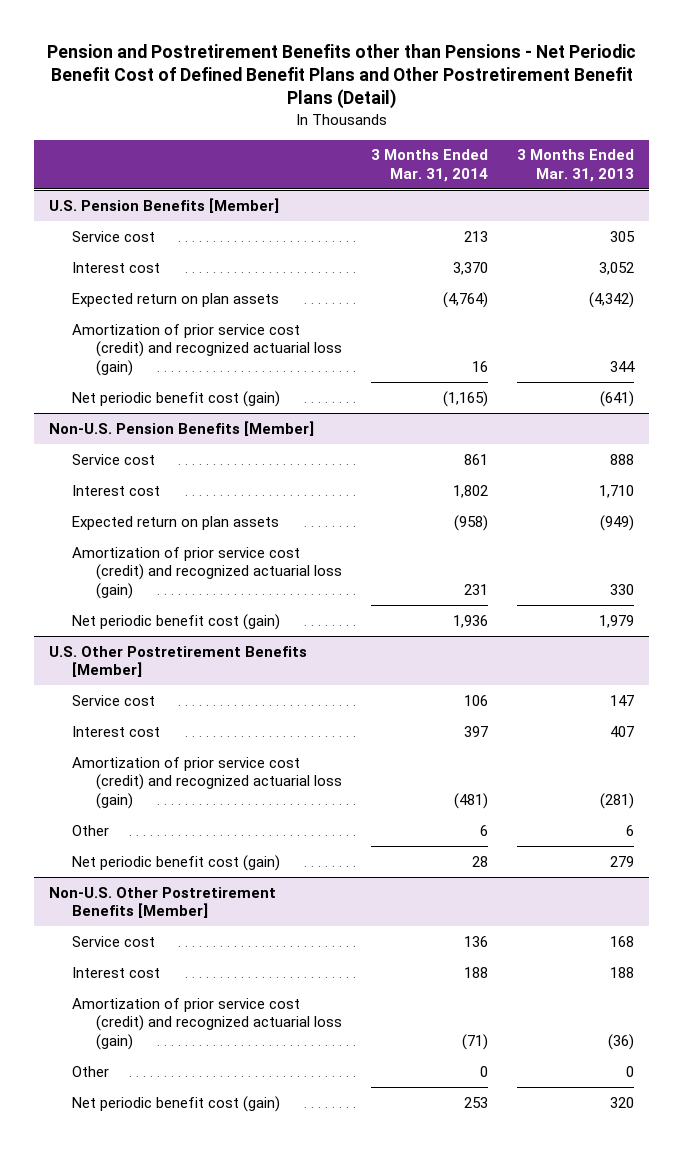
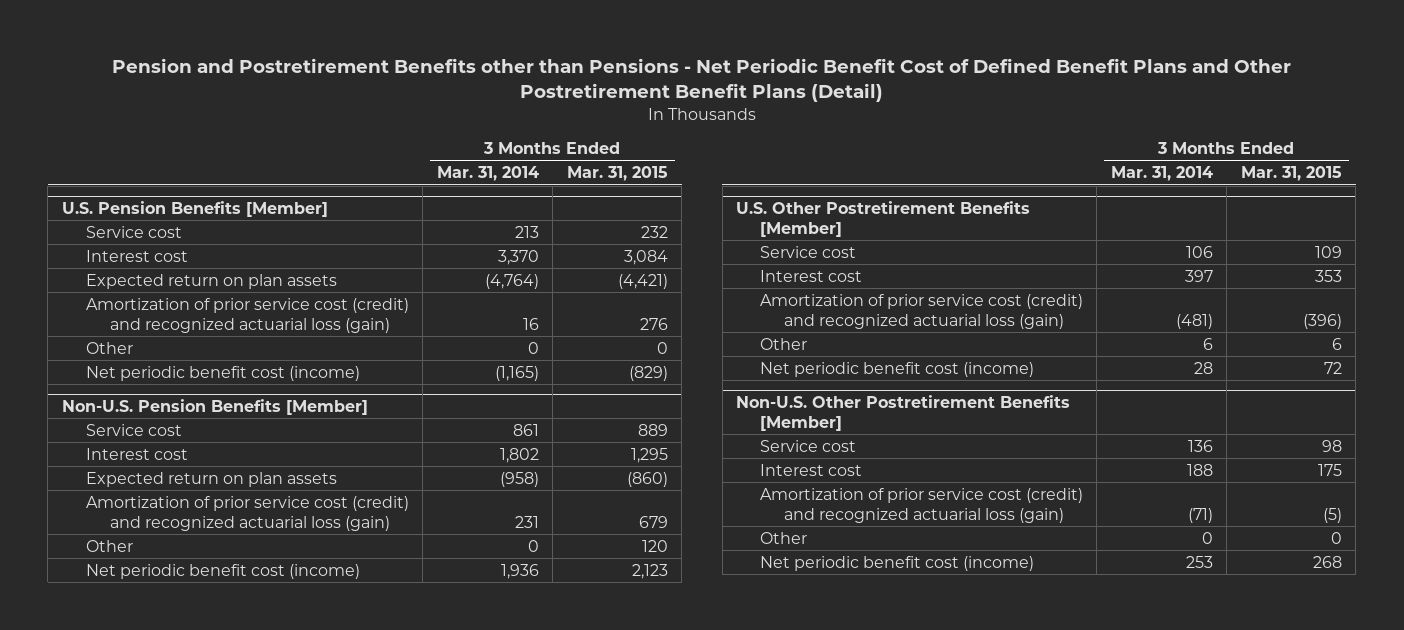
[517,149,635,182] 3 Months Ended Mar. 31, 2013 -> none
none -> [566,166,668,182] Mar. 31, 2015
none -> [85,341,133,354] Other
[72,390,281,407] Net periodic benefit cost (gain) -> [85,365,360,381] Net periodic benefit cost (income)
none -> [85,539,133,552] Other
[72,613,281,630] Net periodic benefit cost (gain) -> [85,563,360,579] Net periodic benefit cost (income)
[72,854,281,871] Net periodic benefit cost (gain) -> [759,361,1034,377] Net periodic benefit cost (income)
[72,1095,281,1112] Net periodic benefit cost (gain) -> [759,555,1034,571] Net periodic benefit cost (income)

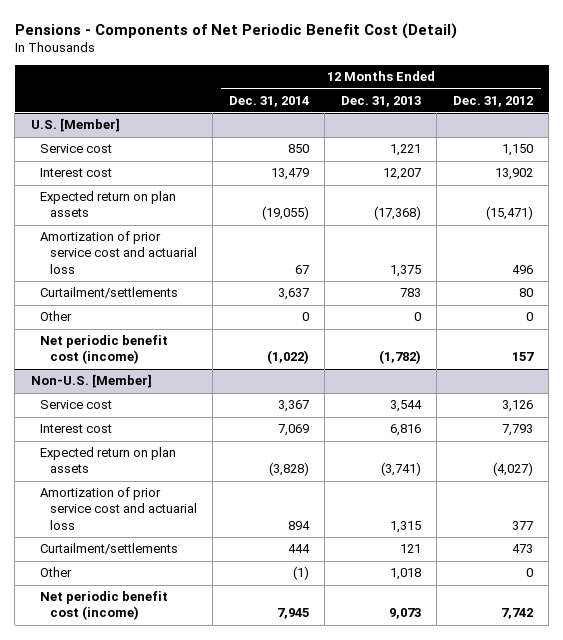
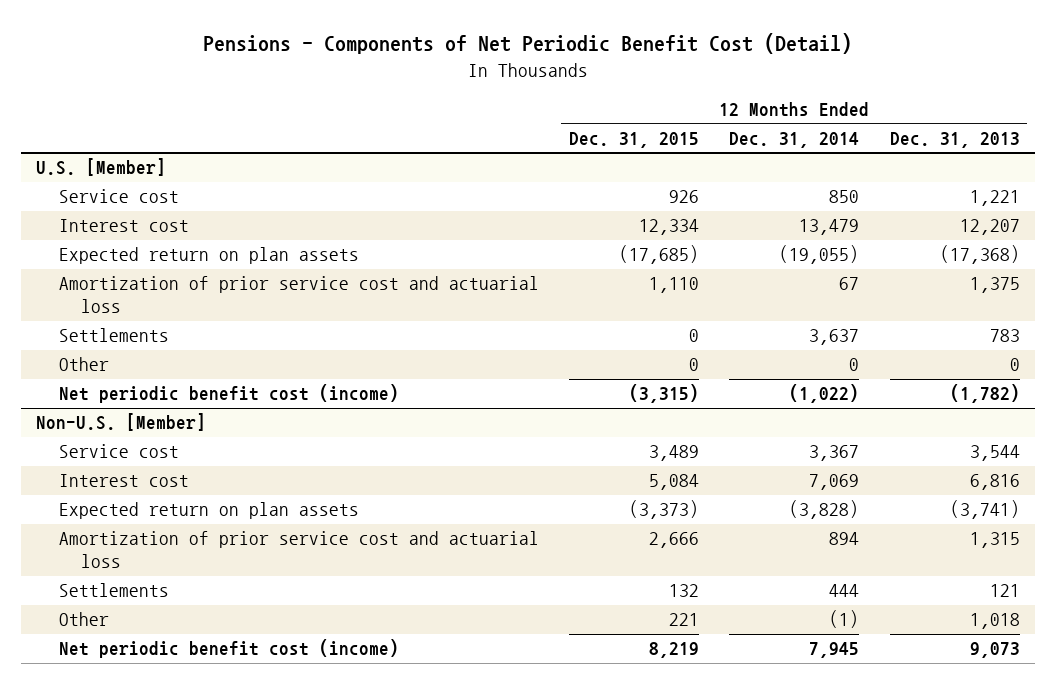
[452,95,533,107] Dec. 31, 2012 -> none
none -> [568,131,699,148] Dec. 31, 2015
[40,287,179,299] Curtailment/settlements -> [58,328,169,343] Settlements
[40,543,179,555] Curtailment/settlements -> [58,583,169,598] Settlements

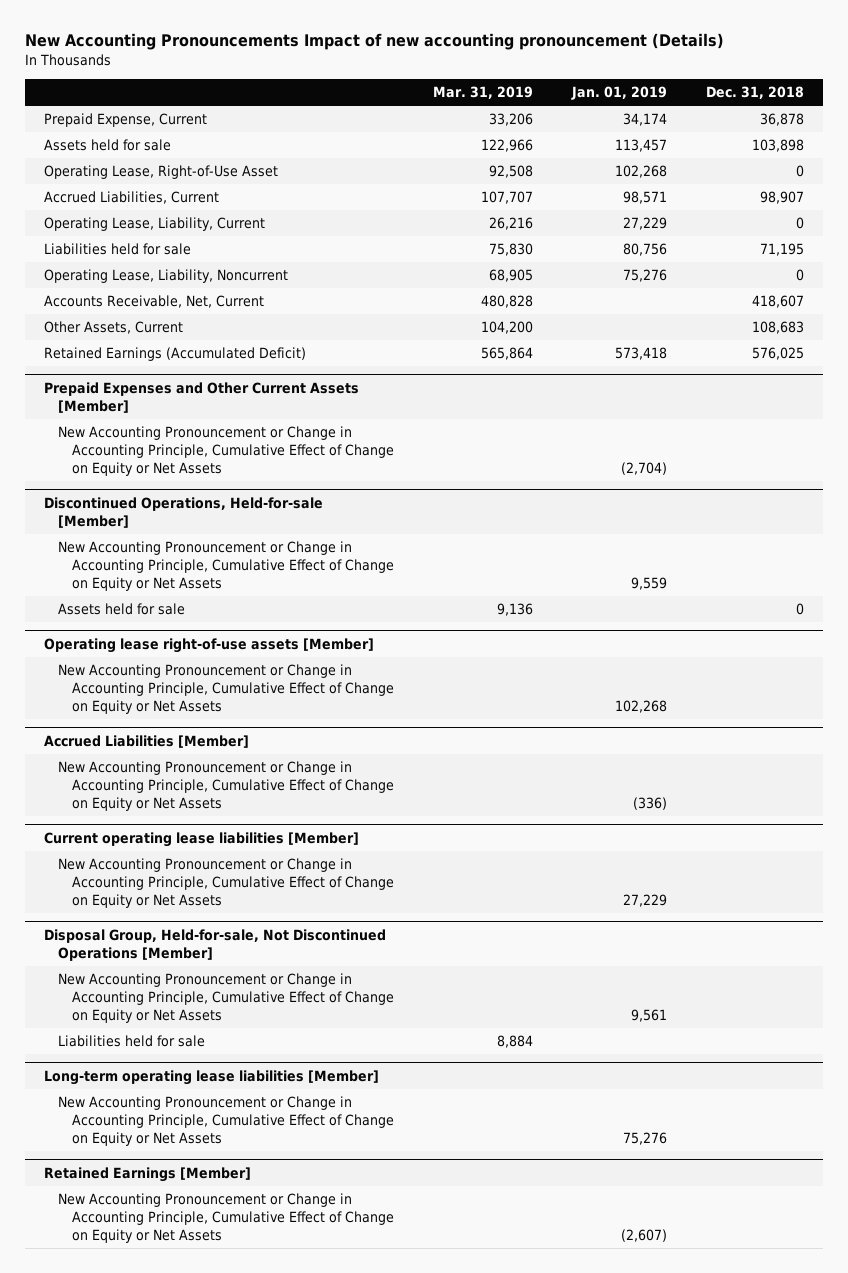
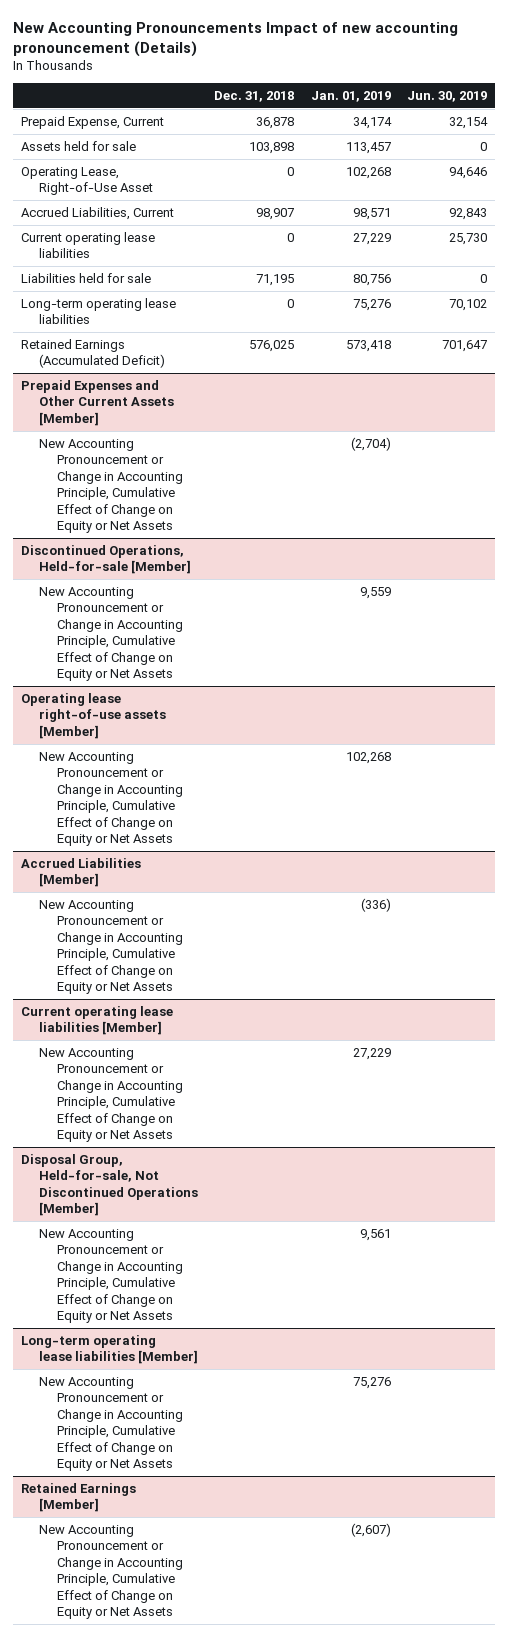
[432,85,533,99] Mar. 31, 2019 -> none
none -> [407,91,488,103] Jun. 30, 2019
[44,217,266,232] Operating Lease, Liability, Current -> [20,231,155,259] Current operating lease liabilities
[44,295,265,309] Accounts Receivable, Net, Current -> none
[44,321,184,335] Other Assets, Current -> none
[44,269,289,284] Operating Lease, Liability, Noncurrent -> [20,297,176,325] Long-term operating lease liabilities
[58,603,186,616] Assets held for sale -> none
[58,1035,206,1048] Liabilities held for sale -> none

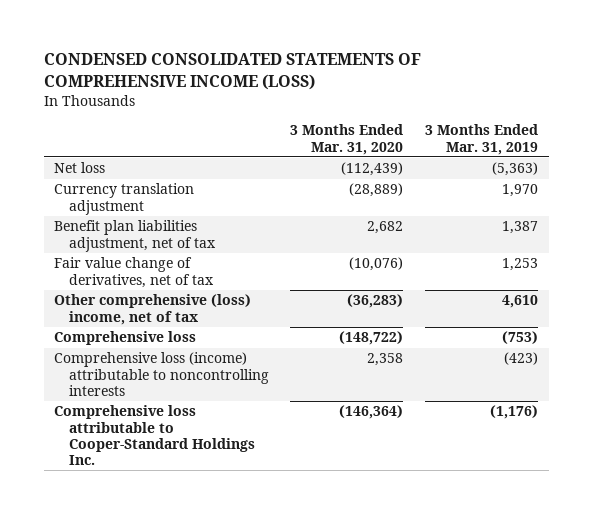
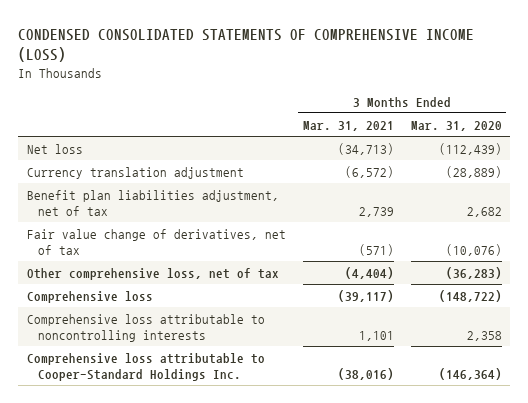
[424,124,538,155] 3 Months Ended Mar. 31, 2019 -> none
none -> [302,120,394,131] Mar. 31, 2021
[54,294,252,325] Other comprehensive (loss) income, net of tax -> [26,267,279,280] Other comprehensive loss, net of tax
[54,352,269,396] Comprehensive loss (income) attributable to noncontrolling interests -> [26,313,265,342] Comprehensive loss attributable to noncontrolling interests

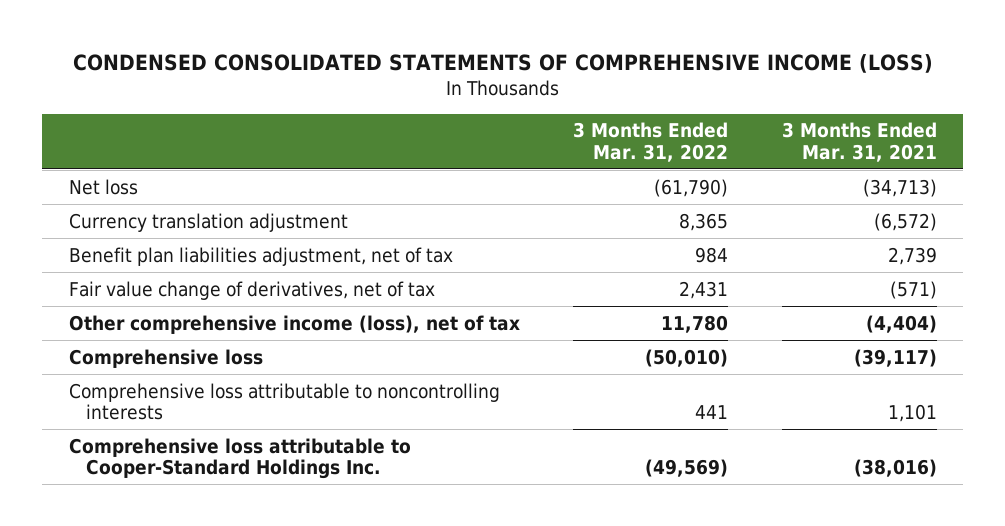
[410,120,502,131] Mar. 31, 2020 -> none
none -> [573,122,729,162] 3 Months Ended Mar. 31, 2022
[26,267,279,280] Other comprehensive loss, net of tax -> [68,314,520,334] Other comprehensive income (loss), net of tax

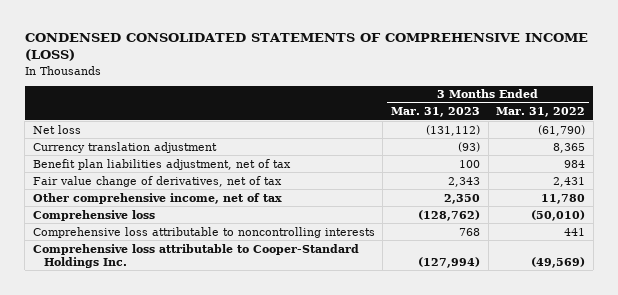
[781,122,937,162] 3 Months Ended Mar. 31, 2021 -> none
none -> [390,107,480,118] Mar. 31, 2023
[68,314,520,334] Other comprehensive income (loss), net of tax -> [32,192,282,204] Other comprehensive income, net of tax

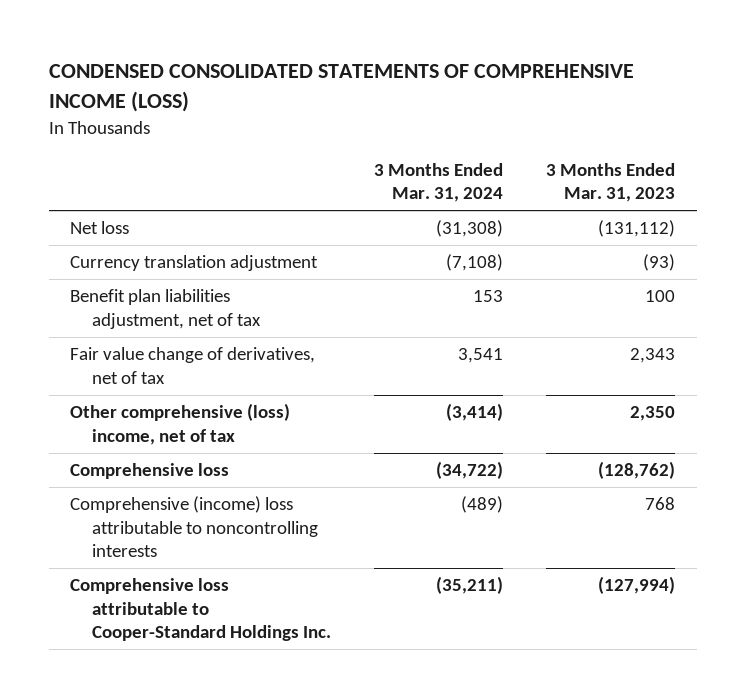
[496,107,586,118] Mar. 31, 2022 -> none
none -> [374,163,504,203] 3 Months Ended Mar. 31, 2024
[32,192,282,204] Other comprehensive income, net of tax -> [70,403,291,445] Other comprehensive (loss) income, net of tax
[32,226,375,238] Comprehensive loss attributable to noncontrolling interests -> [70,496,319,557] Comprehensive (income) loss attributable to noncontrolling interests

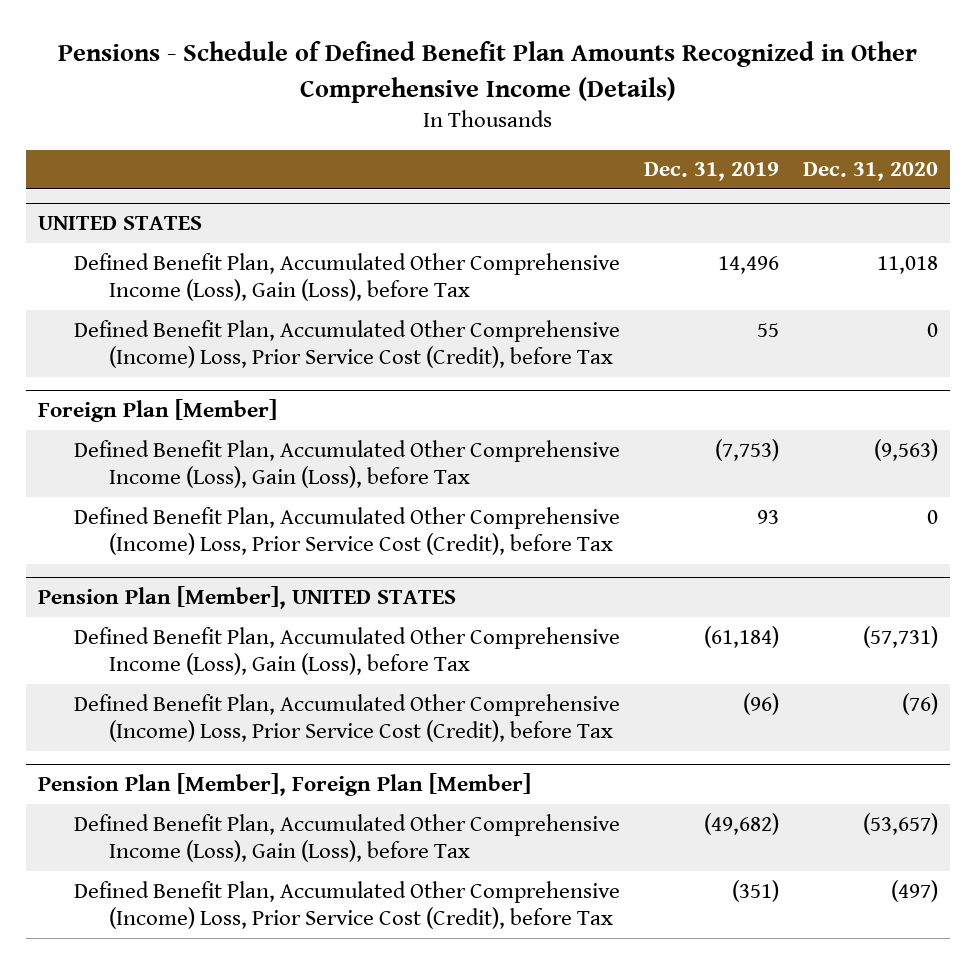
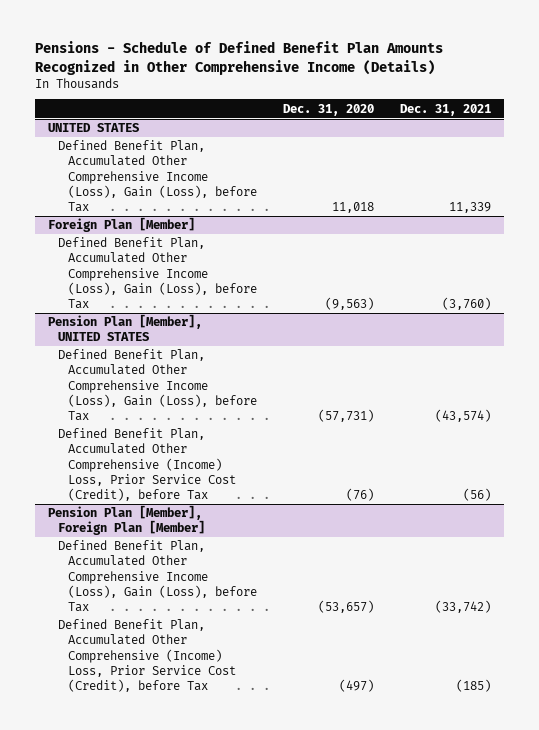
[643,162,779,182] Dec. 31, 2019 -> none
none -> [399,103,491,116] Dec. 31, 2021
[73,319,620,369] Defined Benefit Plan, Accumulated Other Comprehensive (Income) Loss, Prior Service Cost (Credit), before Tax -> none
[73,506,620,556] Defined Benefit Plan, Accumulated Other Comprehensive (Income) Loss, Prior Service Cost (Credit), before Tax -> none

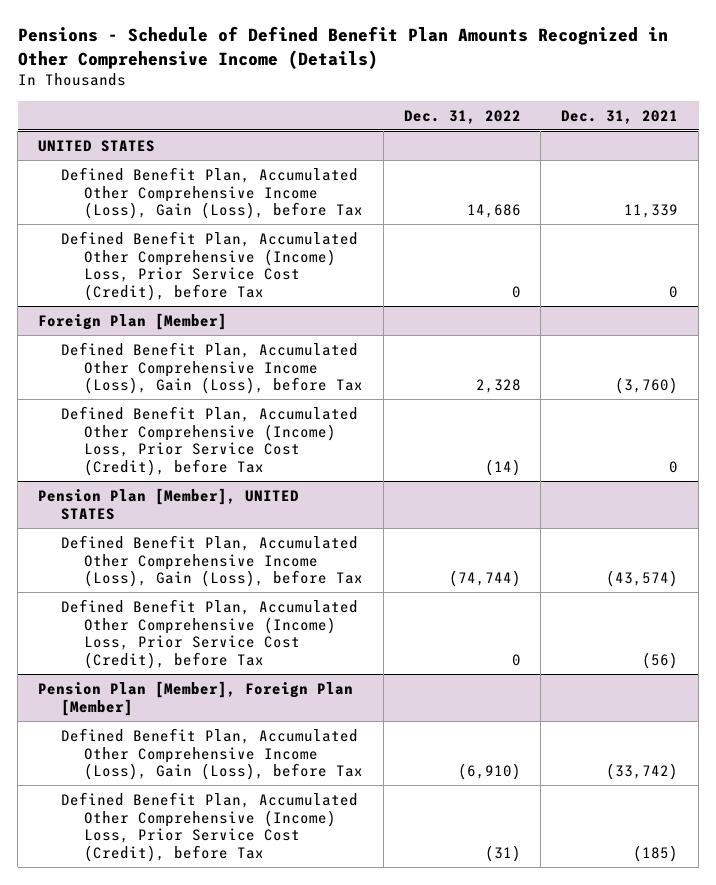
[283,103,375,116] Dec. 31, 2020 -> none
none -> [403,109,521,124] Dec. 31, 2022
none -> [60,230,358,301] Defined Benefit Plan, Accumulated Other Comprehensive (Income) Loss, Prior Service Cost (Credit), before Tax
none -> [60,405,358,476] Defined Benefit Plan, Accumulated Other Comprehensive (Income) Loss, Prior Service Cost (Credit), before Tax

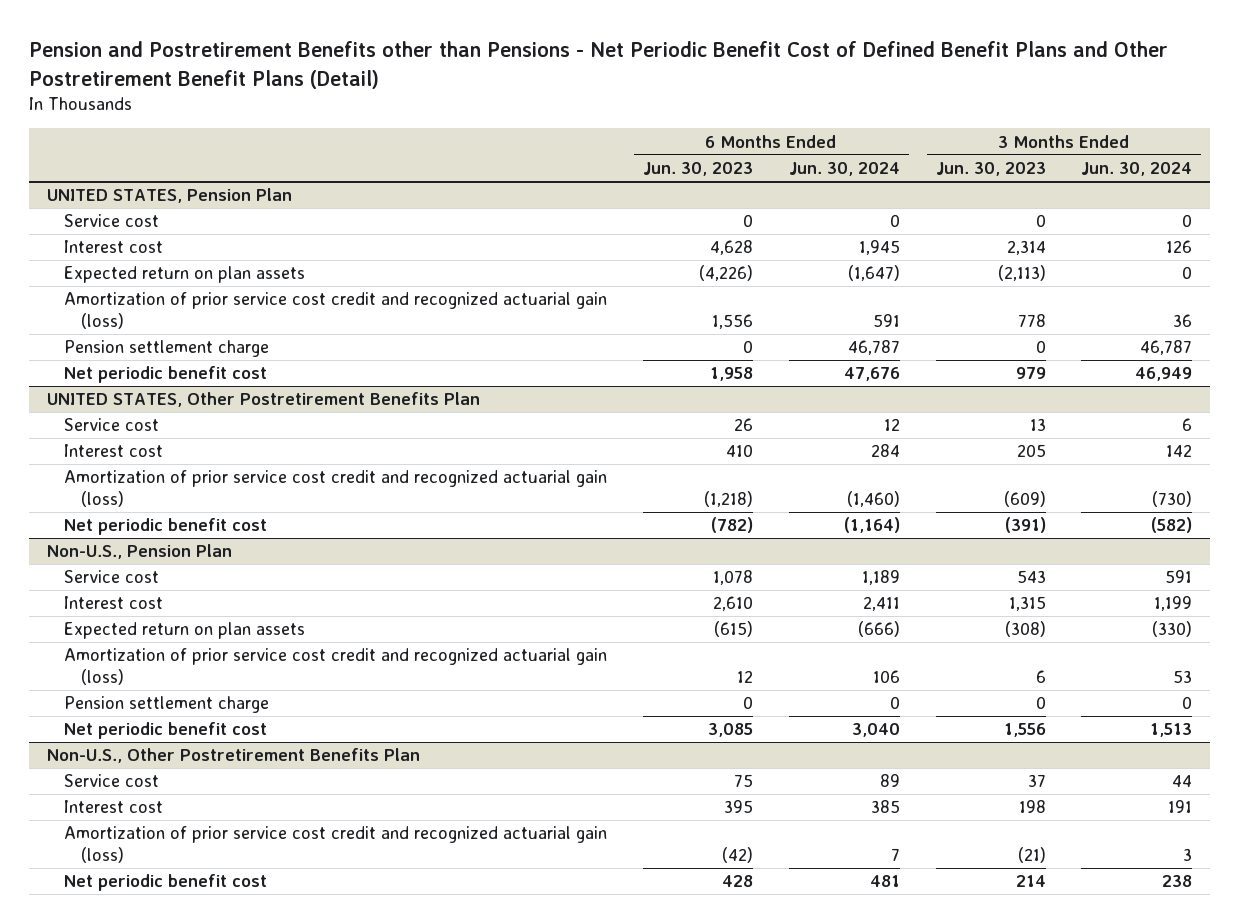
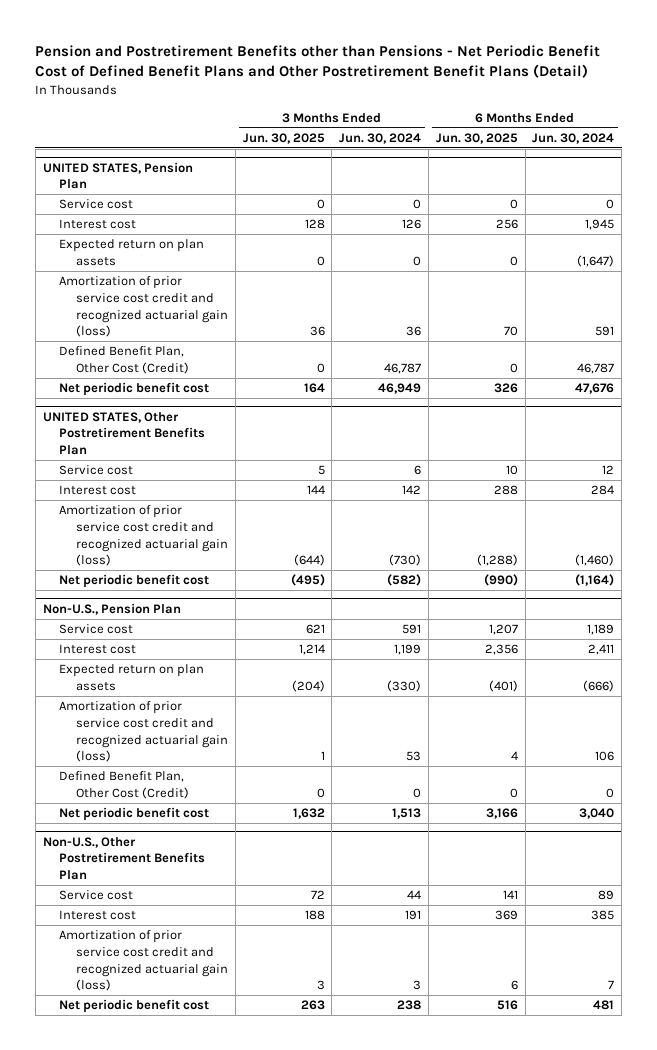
[642,162,753,177] Jun. 30, 2023 -> none
[935,162,1046,177] Jun. 30, 2023 -> none
none -> [242,132,325,144] Jun. 30, 2025
none -> [435,132,518,144] Jun. 30, 2025
[63,340,269,358] Pension settlement charge -> [59,346,189,374] Defined Benefit Plan, Other Cost (Credit)
[63,696,269,714] Pension settlement charge -> [59,771,189,799] Defined Benefit Plan, Other Cost (Credit)

